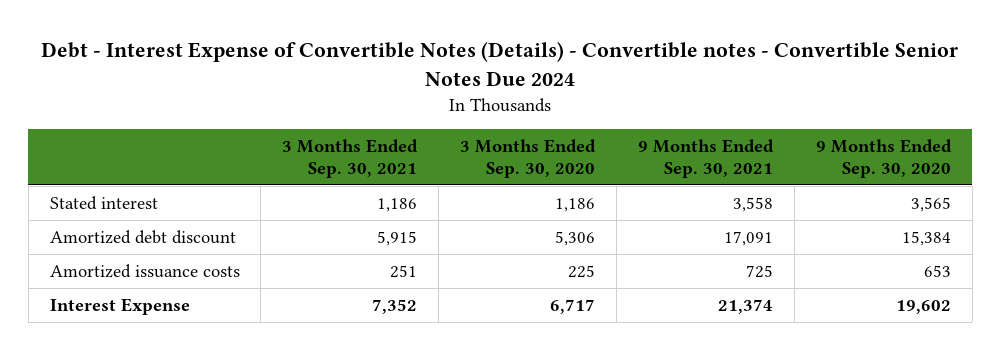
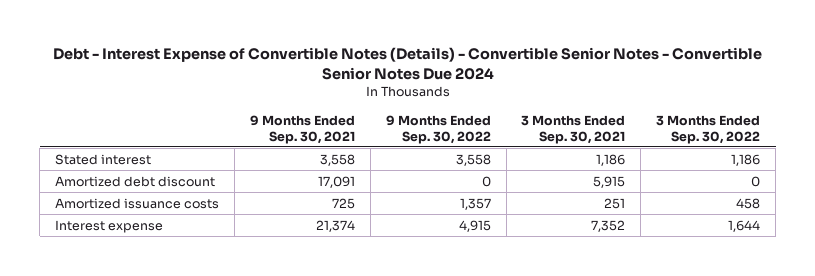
[41,40,959,86] Debt - Interest Expense of Convertible Notes (Details) - Convertible notes - Convertible Senior Notes Due 2024 -> [52,47,762,81] Debt - Interest Expense of Convertible Notes (Details) - Convertible Senior Notes - Convertible Senior Notes Due 2024
[460,139,597,179] 3 Months Ended Sep. 30, 2020 -> none
[815,139,952,179] 9 Months Ended Sep. 30, 2020 -> none
none -> [385,114,491,144] 9 Months Ended Sep. 30, 2022
none -> [656,114,761,144] 3 Months Ended Sep. 30, 2022
[49,297,190,315] Interest Expense -> [55,219,164,233] Interest expense

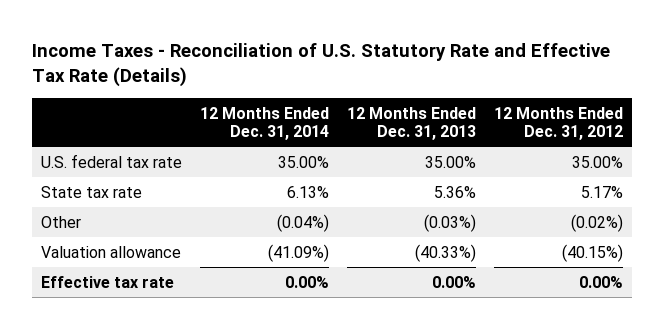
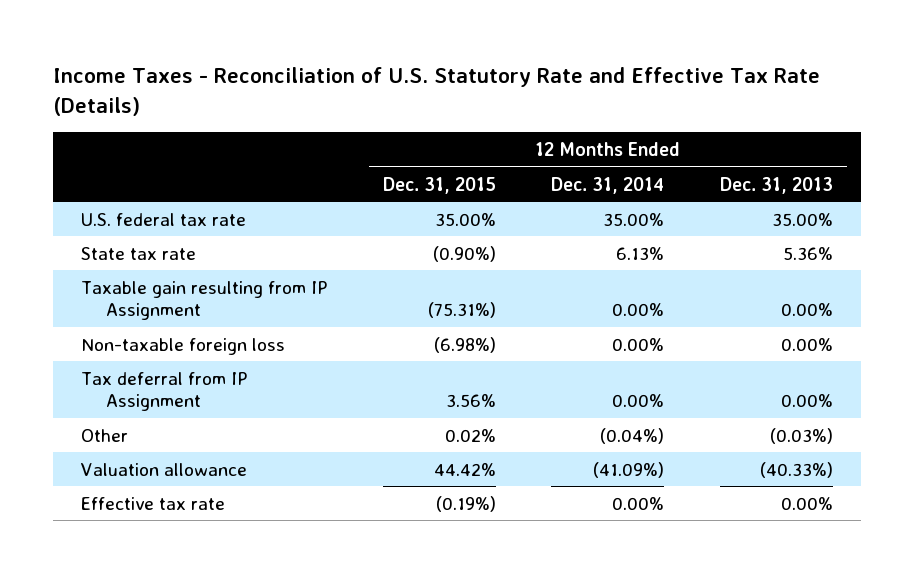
[493,106,623,141] 12 Months Ended Dec. 31, 2012 -> none
none -> [382,176,496,194] Dec. 31, 2015
none -> [81,280,328,321] Taxable gain resulting from IP Assignment
none -> [81,337,286,355] Non-taxable foreign loss
none -> [81,371,248,412] Tax deferral from IP Assignment

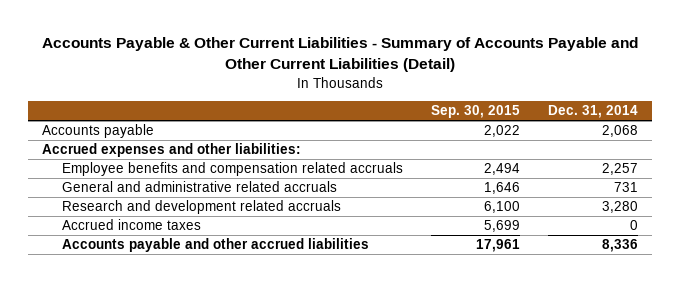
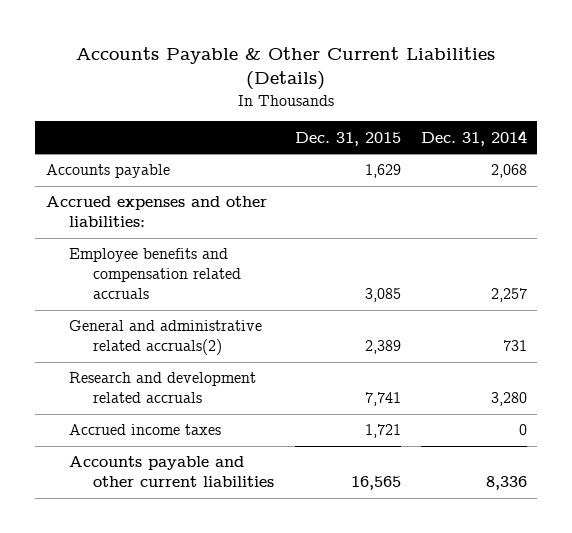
[41,37,638,73] Accounts Payable & Other Current Liabilities - Summary of Accounts Payable and Other Current Liabilities (Detail) -> [76,46,496,91] Accounts Payable & Other Current Liabilities (Details)
[430,105,520,119] Sep. 30, 2015 -> none
none -> [294,131,401,146] Dec. 31, 2015
[61,181,337,193] General and administrative related accruals -> [69,320,263,356] General and administrative related accruals(2)
[61,238,369,253] Accounts payable and other accrued liabilities -> [69,456,275,488] Accounts payable and other current liabilities

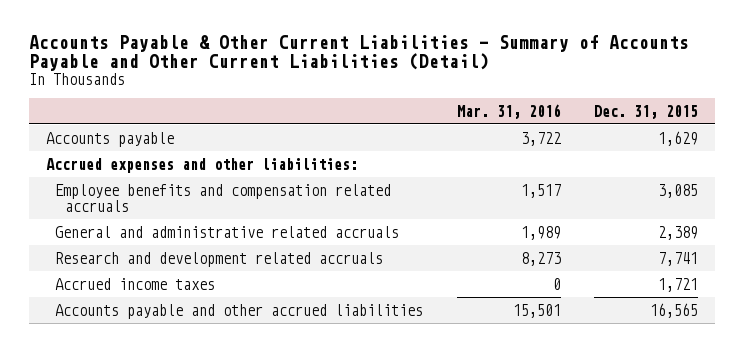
[76,46,496,91] Accounts Payable & Other Current Liabilities (Details) -> [29,34,690,72] Accounts Payable & Other Current Liabilities - Summary of Accounts Payable and Other Current Liabilities (Detail)
[420,129,527,146] Dec. 31, 2014 -> none
none -> [456,103,561,119] Mar. 31, 2016
[69,320,263,356] General and administrative related accruals(2) -> [55,225,400,238] General and administrative related accruals
[69,456,275,488] Accounts payable and other current liabilities -> [55,303,424,319] Accounts payable and other accrued liabilities

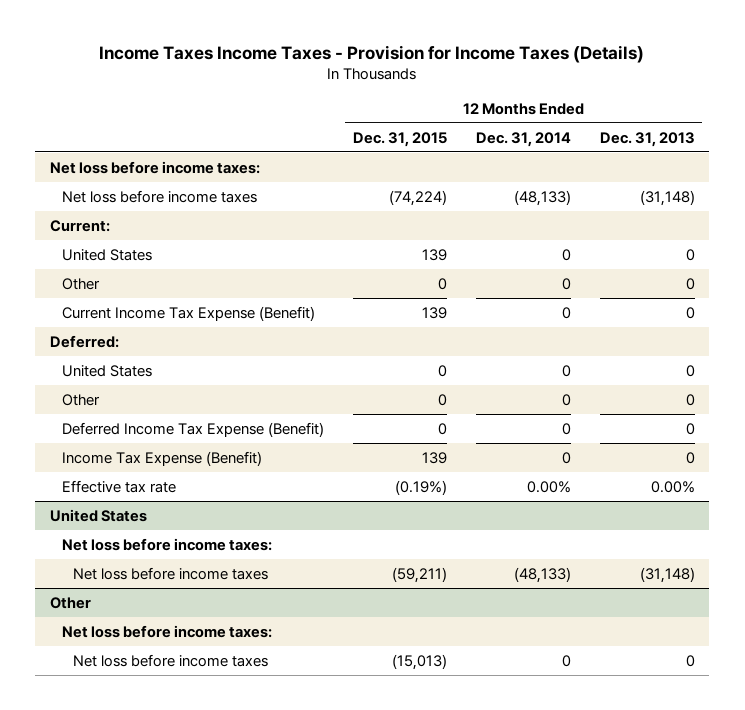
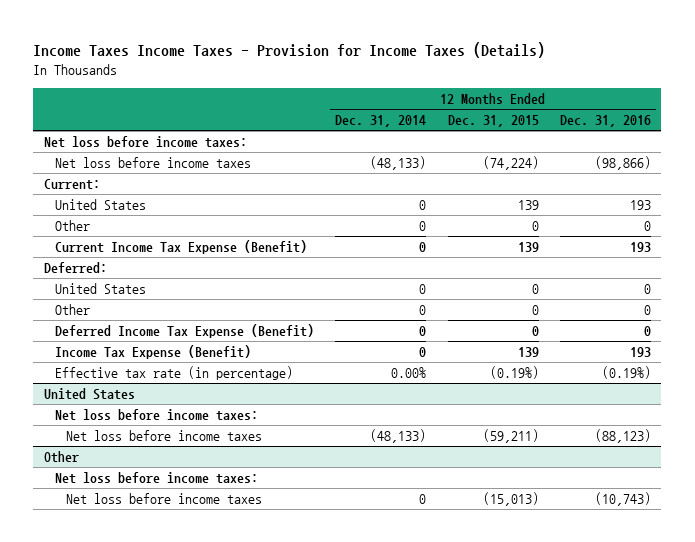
[599,131,695,147] Dec. 31, 2013 -> none
none -> [559,115,651,128] Dec. 31, 2016
[61,479,176,493] Effective tax rate -> [55,366,294,381] Effective tax rate (in percentage)

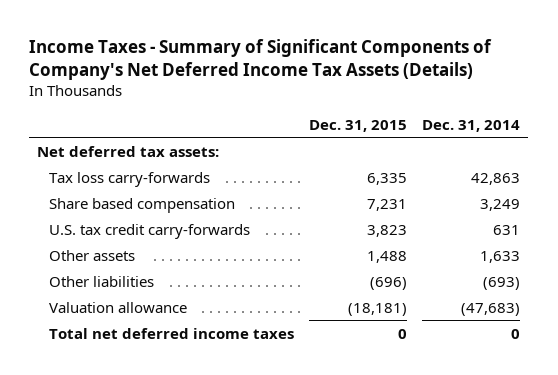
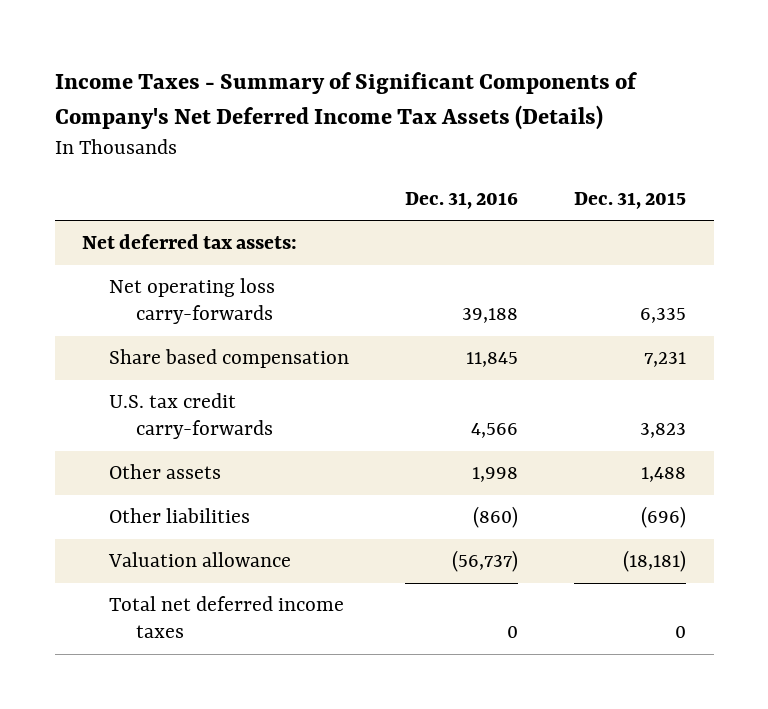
[422,119,521,132] Dec. 31, 2014 -> none
none -> [404,191,518,209] Dec. 31, 2016
[48,171,210,187] Tax loss carry-forwards -> [109,278,276,324] Net operating loss carry-forwards

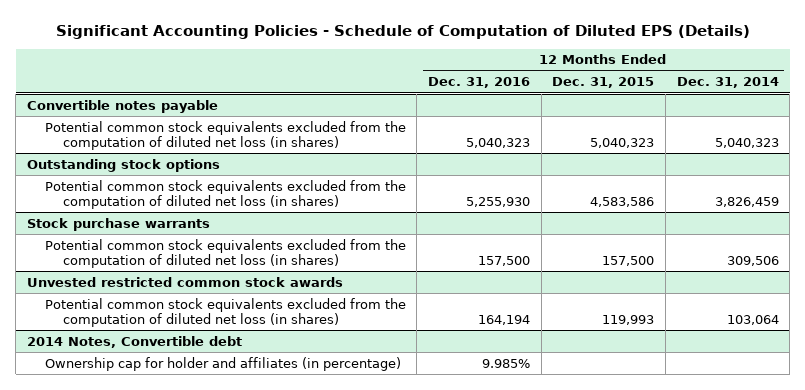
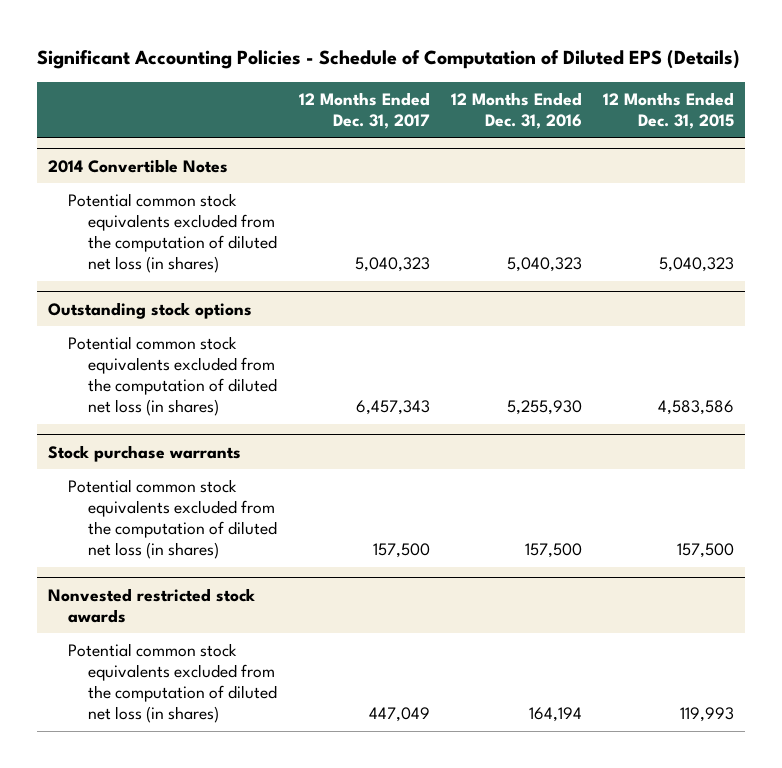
[676,77,779,89] Dec. 31, 2014 -> none
none -> [298,91,430,129] 12 Months Ended Dec. 31, 2017
[26,99,218,113] Convertible notes payable -> [47,158,228,173] 2014 Convertible Notes
[26,276,343,287] Unvested restricted common stock awards -> [47,587,255,623] Nonvested restricted stock awards
[26,335,242,348] 2014 Notes, Convertible debt -> none
[44,356,401,371] Ownership cap for holder and affiliates (in percentage) -> none

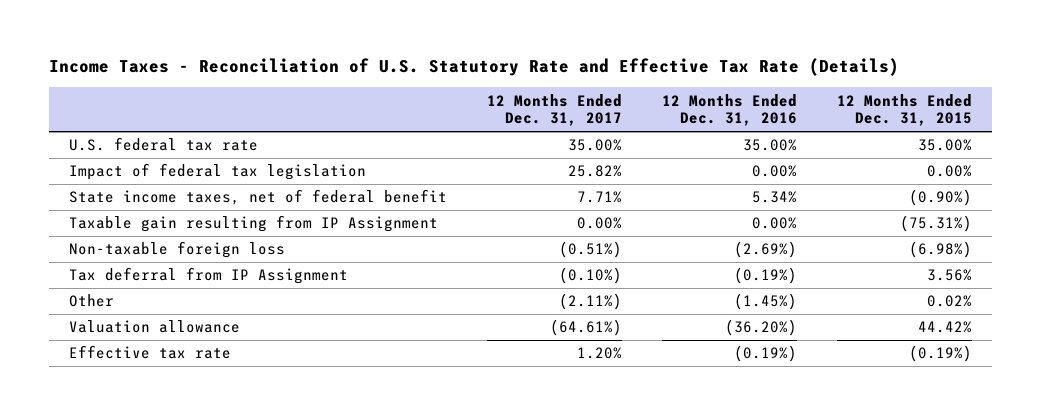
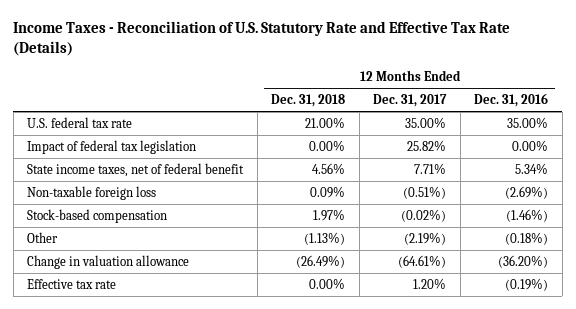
[837,93,973,127] 12 Months Ended Dec. 31, 2015 -> none
none -> [271,94,346,108] Dec. 31, 2018
[68,215,438,233] Taxable gain resulting from IP Assignment -> none
[68,267,348,285] Tax deferral from IP Assignment -> none
none -> [27,208,168,223] Stock-based compensation
[558,293,622,311] (2.11%) -> [404,231,447,245] (2.19%)
[734,293,798,311] (1.45%) -> [505,231,549,245] (0.18%)
[68,320,240,334] Valuation allowance -> [27,254,190,269] Change in valuation allowance

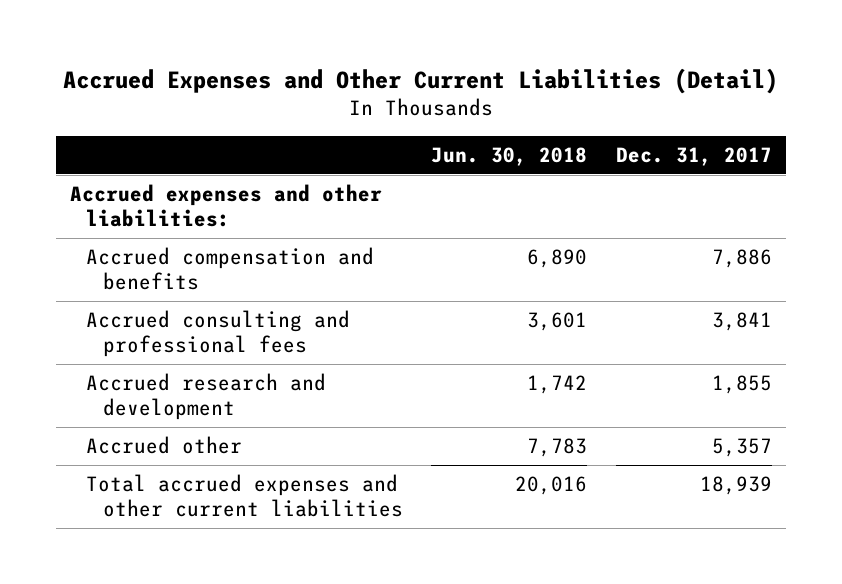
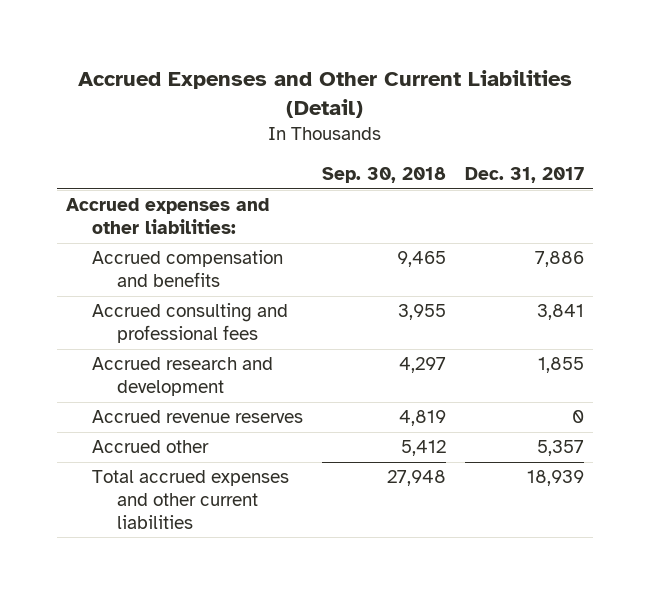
[431,146,588,166] Jun. 30, 2018 -> none
none -> [321,167,446,184] Sep. 30, 2018
none -> [91,410,303,424] Accrued revenue reserves

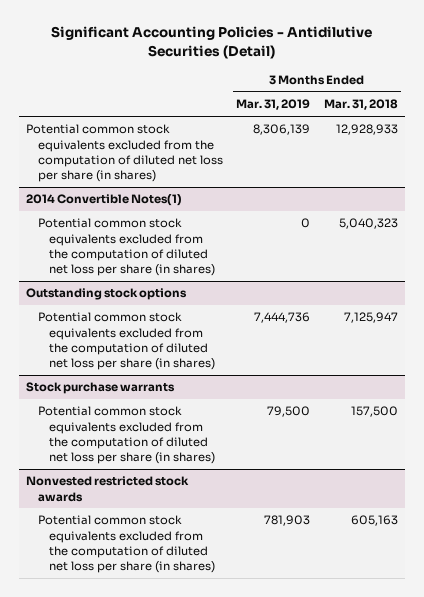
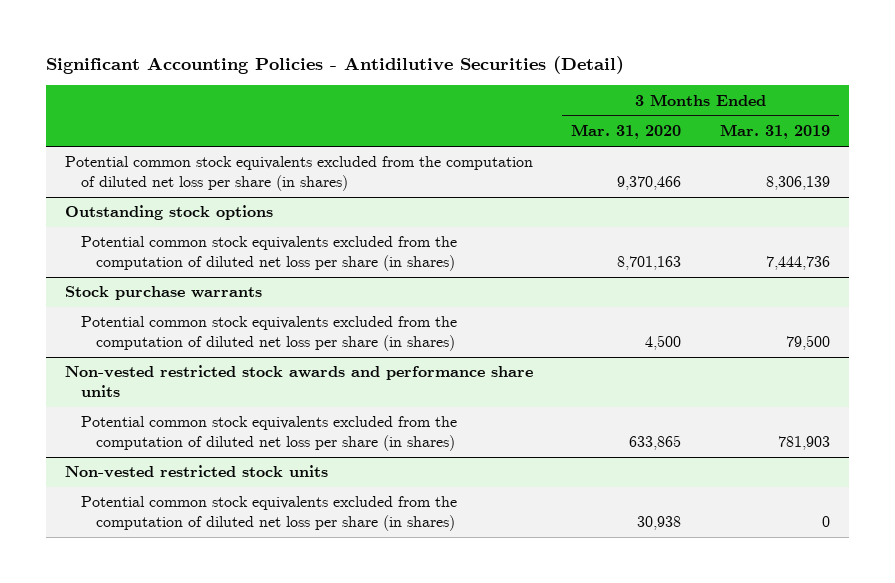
[323,99,398,111] Mar. 31, 2018 -> none
none -> [571,124,682,140] Mar. 31, 2020
[26,194,183,207] 2014 Convertible Notes(1) -> none
[37,218,215,276] Potential common stock equivalents excluded from the computation of diluted net loss per share (in shares) -> none
[26,476,190,502] Nonvested restricted stock awards -> none
none -> [65,365,534,398] Non-vested restricted stock awards and performance share units
none -> [65,465,329,479] Non-vested restricted stock units
none -> [80,496,457,532] Potential common stock equivalents excluded from the computation of diluted net loss per share (in shares)

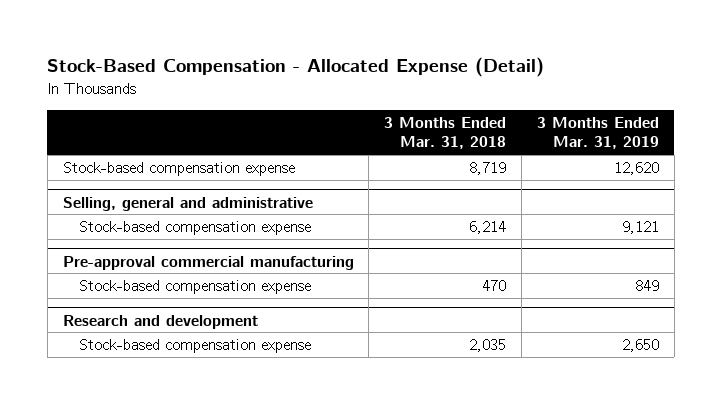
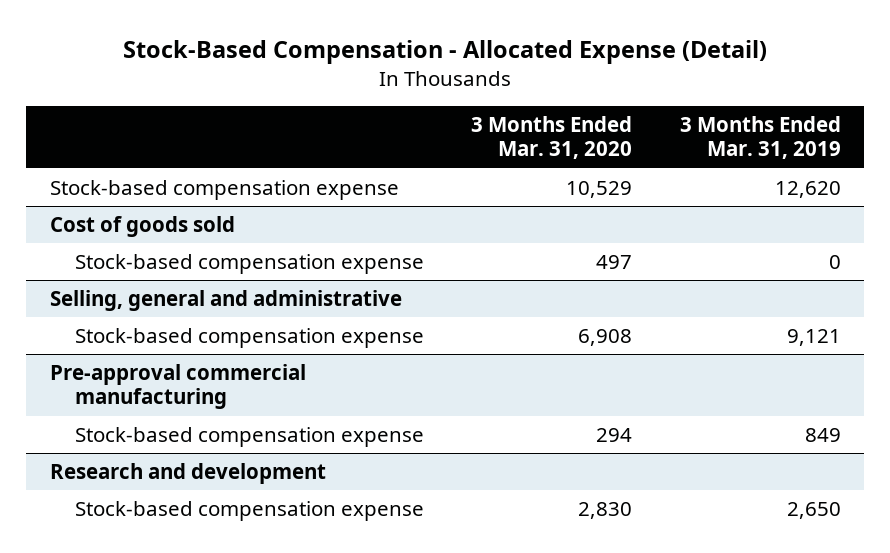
[384,116,507,150] 3 Months Ended Mar. 31, 2018 -> none
none -> [471,116,633,160] 3 Months Ended Mar. 31, 2020
none -> [49,216,235,238] Cost of goods sold
none -> [74,254,424,275] Stock-based compensation expense

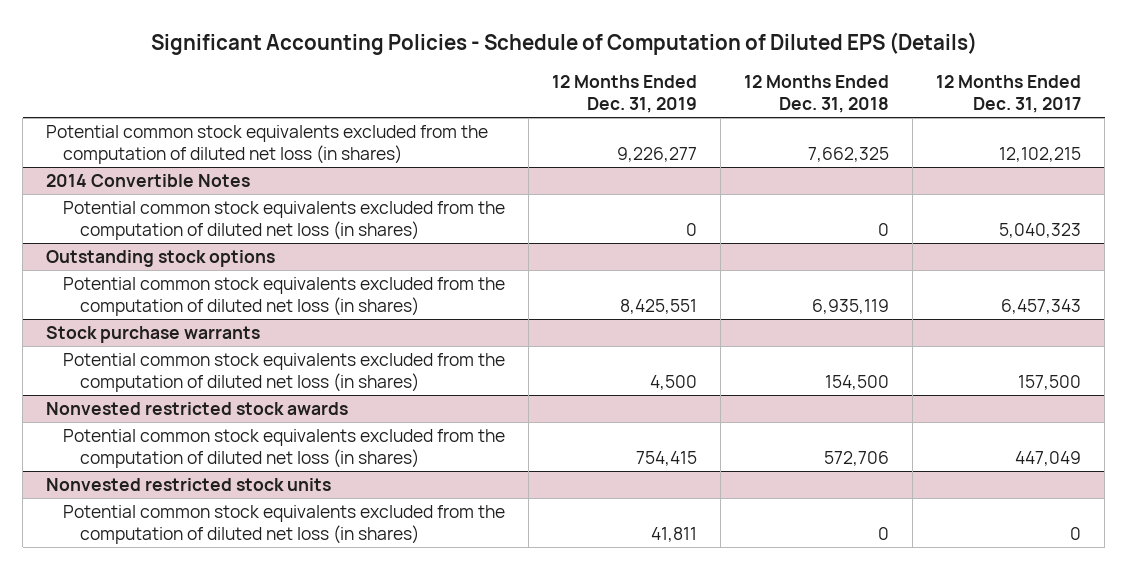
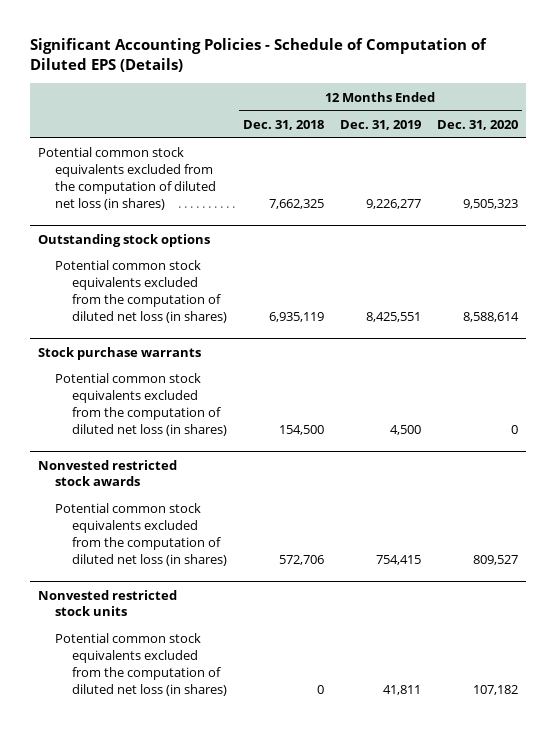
[936,75,1082,114] 12 Months Ended Dec. 31, 2017 -> none
none -> [436,119,518,130] Dec. 31, 2020
[46,173,251,187] 2014 Convertible Notes -> none
[63,200,506,240] Potential common stock equivalents excluded from the computation of diluted net loss (in shares) -> none

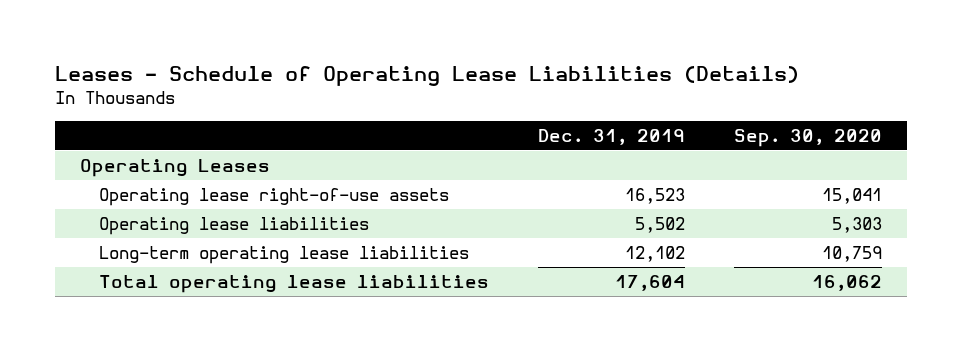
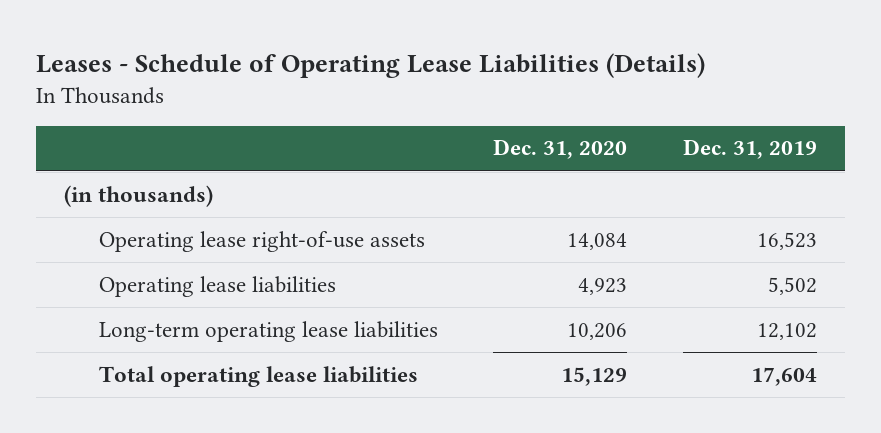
[734,128,883,147] Sep. 30, 2020 -> none
none -> [493,139,628,160] Dec. 31, 2020
[79,158,270,177] Operating Leases -> [64,184,214,207] (in thousands)

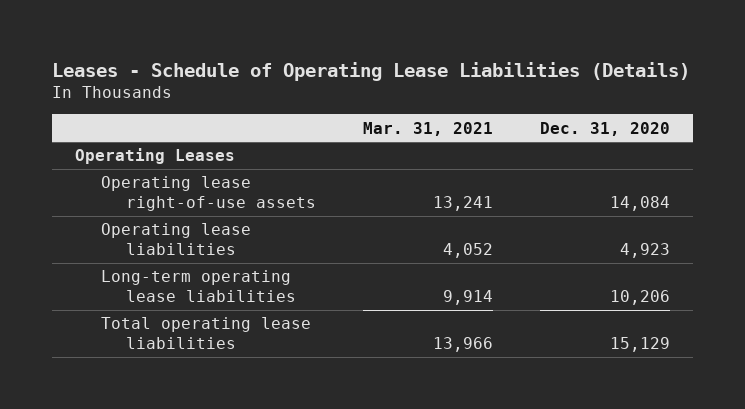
[682,139,817,160] Dec. 31, 2019 -> none
none -> [362,121,493,136] Mar. 31, 2021
[64,184,214,207] (in thousands) -> [75,148,236,165] Operating Leases

